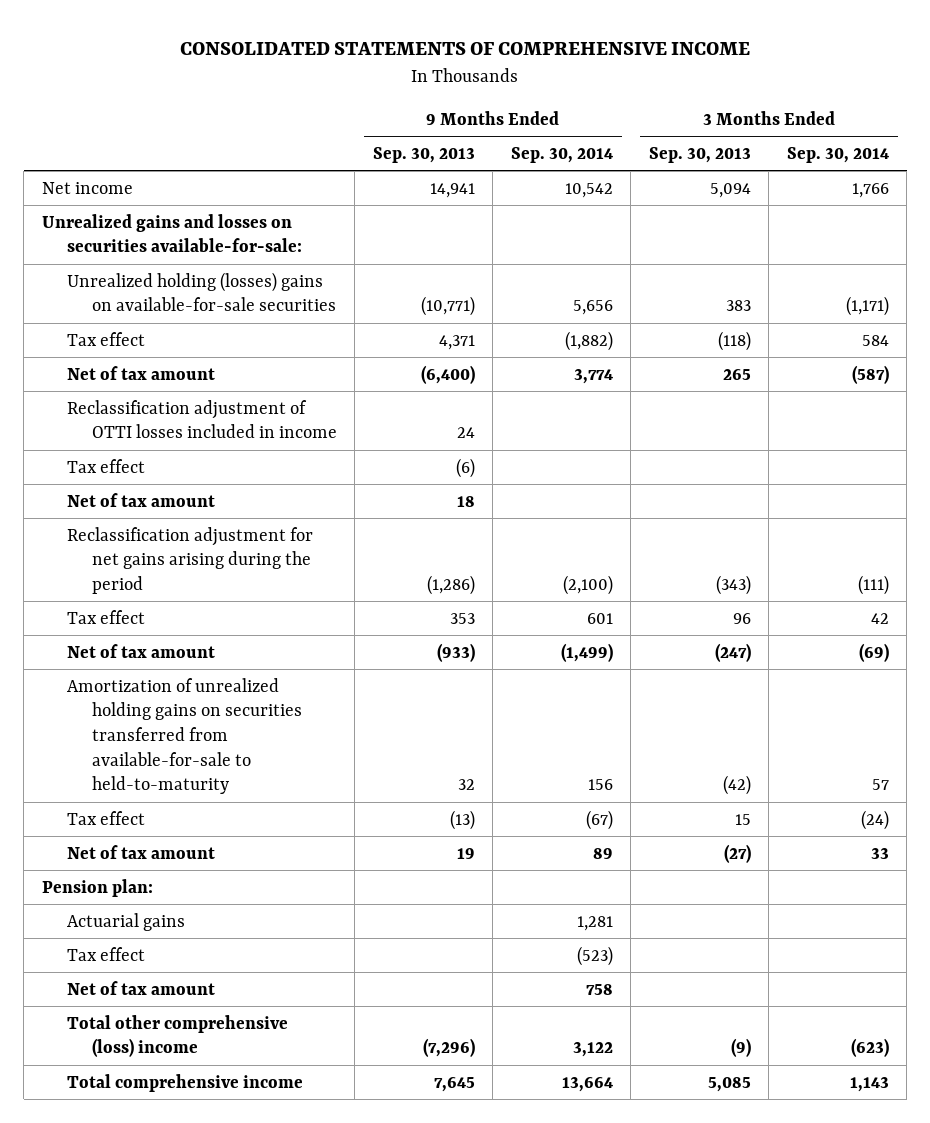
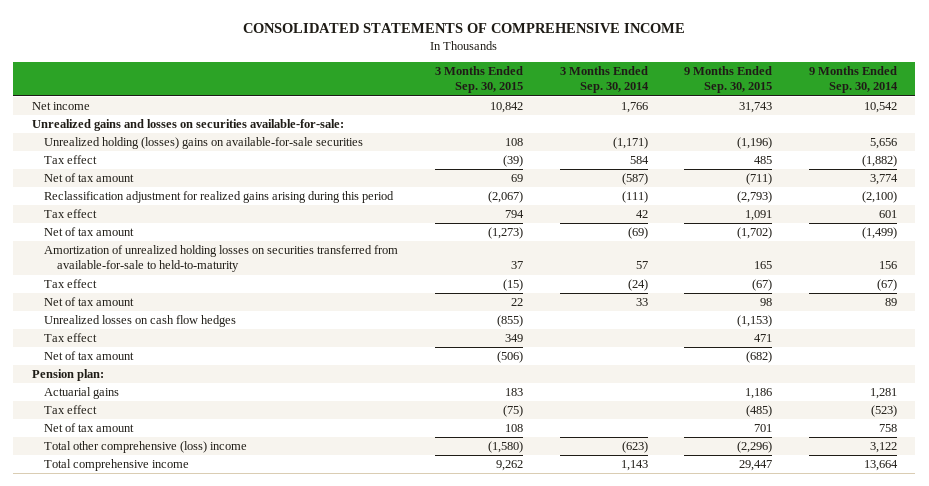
[372,146,475,163] Sep. 30, 2013 -> none
[648,146,751,163] Sep. 30, 2013 -> none
none -> [435,66,524,94] 3 Months Ended Sep. 30, 2015
none -> [684,66,773,94] 9 Months Ended Sep. 30, 2015
[66,399,337,439] Reclassification adjustment of OTTI losses included in income -> none
[66,526,313,594] Reclassification adjustment for net gains arising during the period -> [44,191,395,204] Reclassification adjustment for realized gains arising during this period
[66,677,302,795] Amortization of unrealized holding gains on securities transferred from available-for-sale to held-to-maturity -> [44,245,399,273] Amortization of unrealized holding losses on securities transferred from available-for-sale to held-to-maturity
none -> [44,315,237,328] Unrealized losses on cash flow hedges
[66,458,145,473] Tax effect -> [44,333,98,343] Tax effect
[66,492,215,507] Net of tax amount -> [44,351,135,361] Net of tax amount

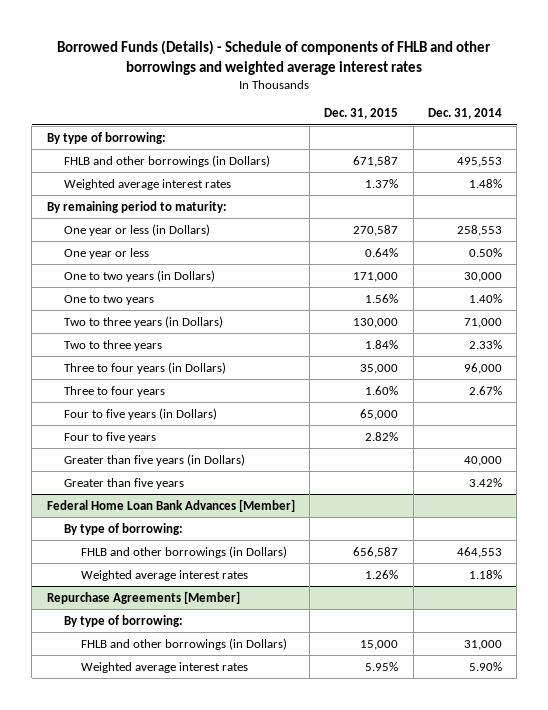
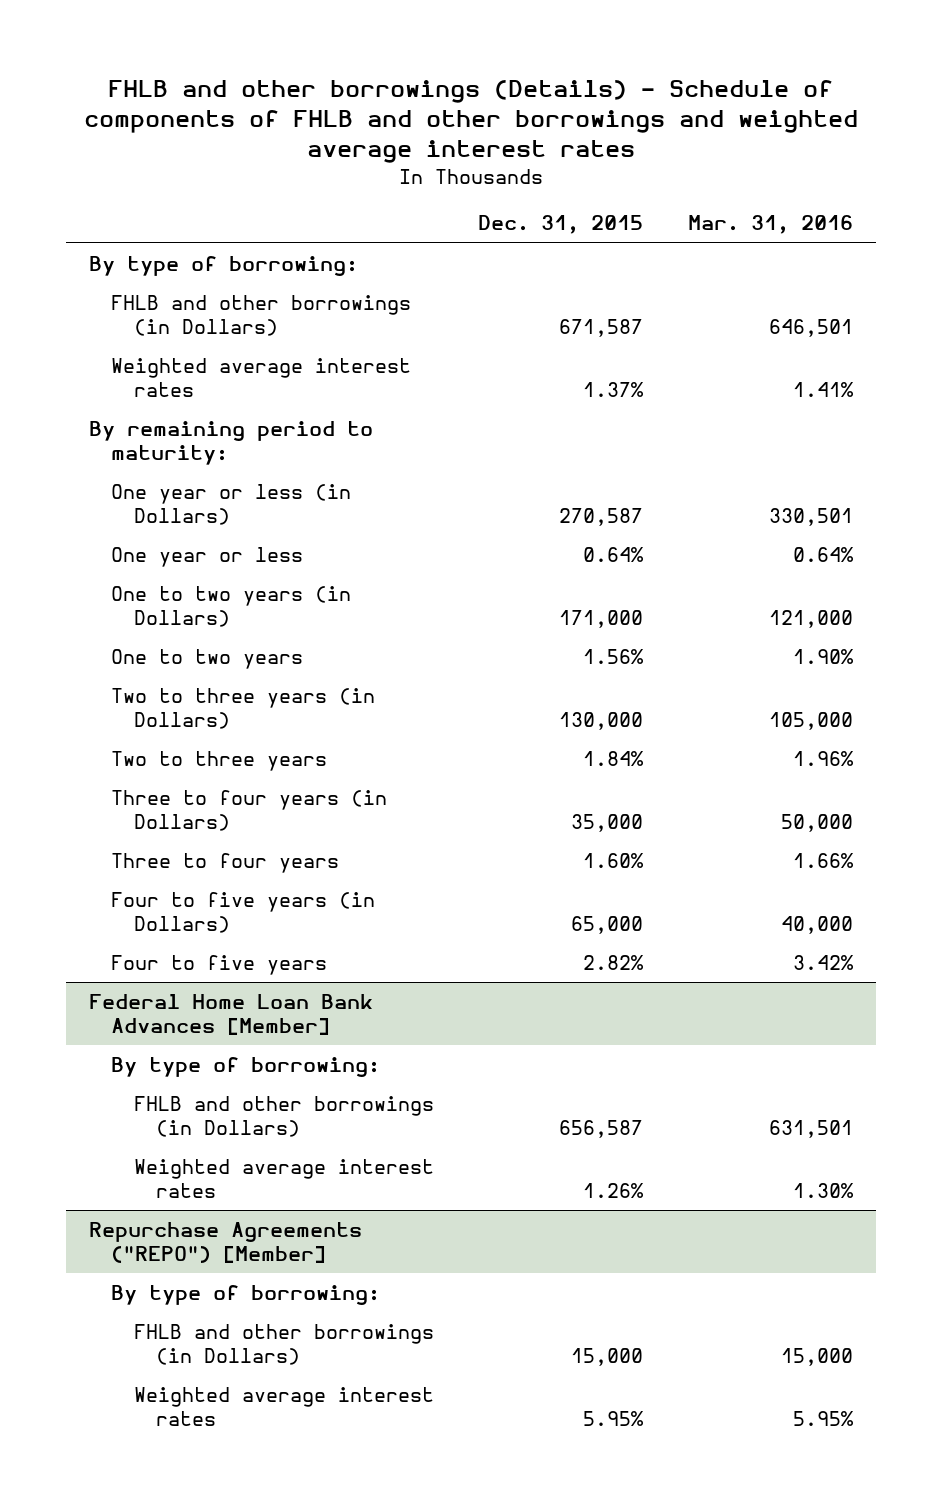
[57,39,492,75] Borrowed Funds (Details) - Schedule of components of FHLB and other borrowings and weighted average interest rates -> [84,79,859,164] FHLB and other borrowings (Details) - Schedule of components of FHLB and other borrowings and weighted average interest rates
[427,108,502,120] Dec. 31, 2014 -> none
none -> [688,215,854,235] Mar. 31, 2016
[63,453,245,466] Greater than five years (in Dollars) -> none
[63,477,184,489] Greater than five years -> none
[46,590,240,604] Repurchase Agreements [Member] -> [88,1222,362,1263] Repurchase Agreements ("REPO") [Member]

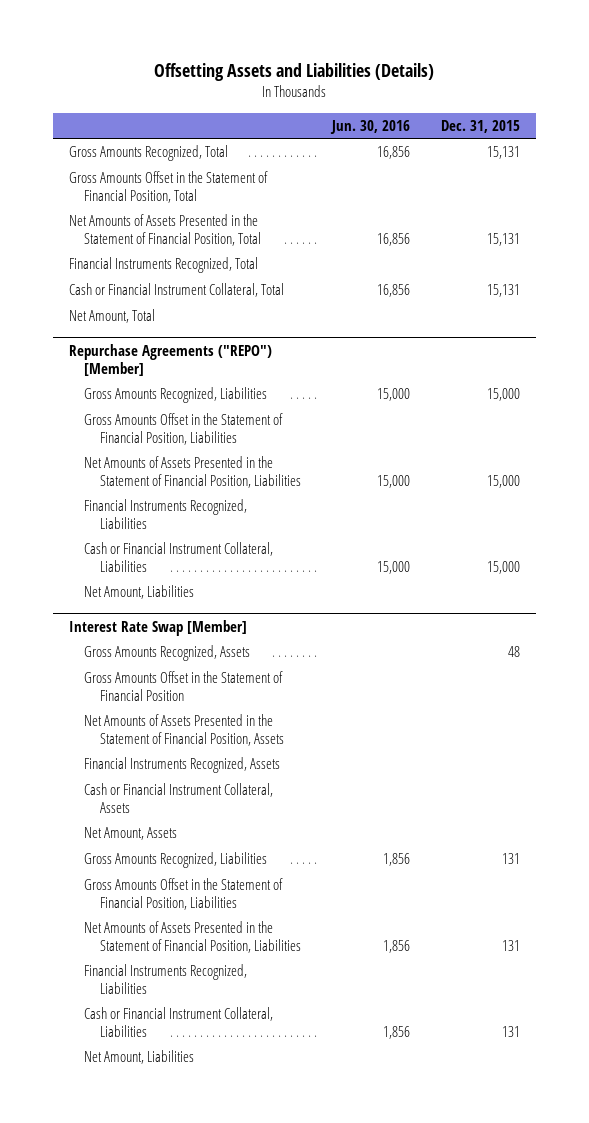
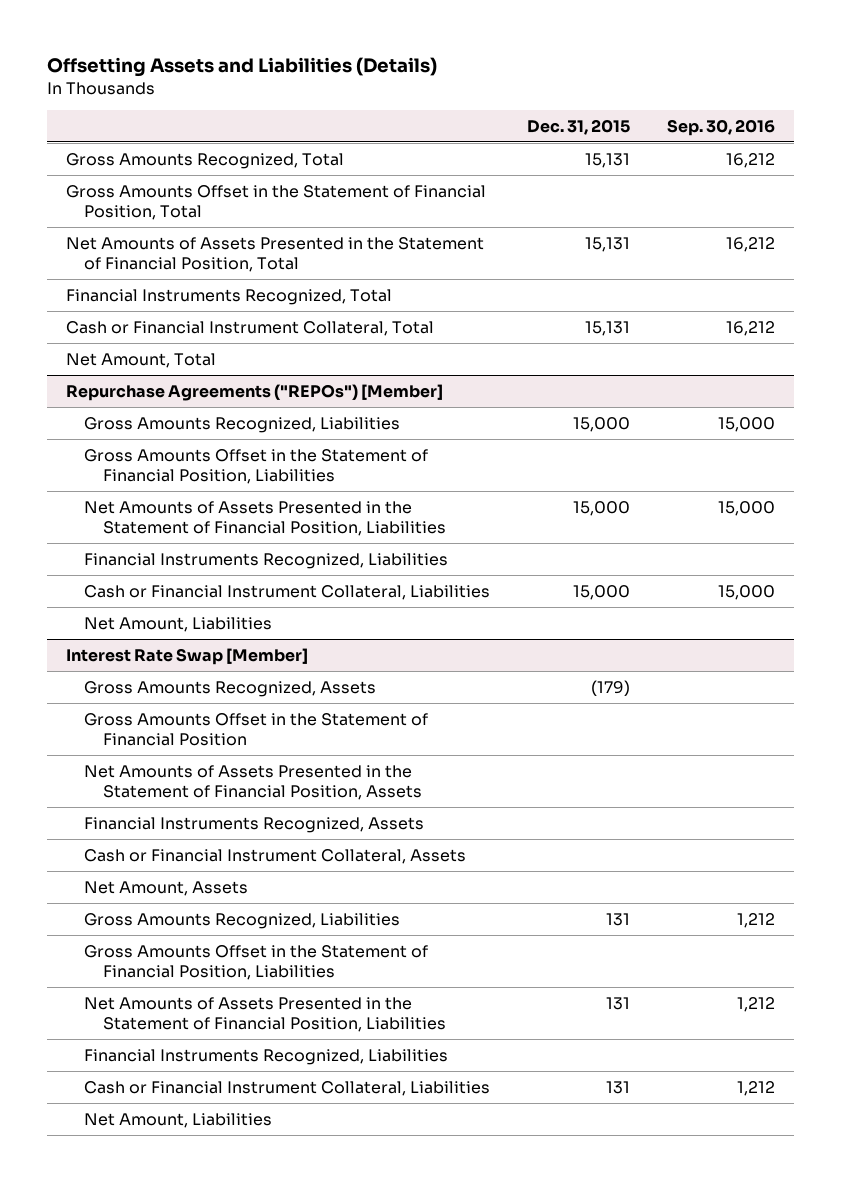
[330,119,411,134] Jun. 30, 2016 -> none
none -> [667,119,776,137] Sep. 30, 2016
[68,344,272,376] Repurchase Agreements ("REPO") [Member] -> [65,383,443,401] Repurchase Agreements ("REPOs") [Member]
[508,646,521,658] 48 -> [591,679,631,696] (179)

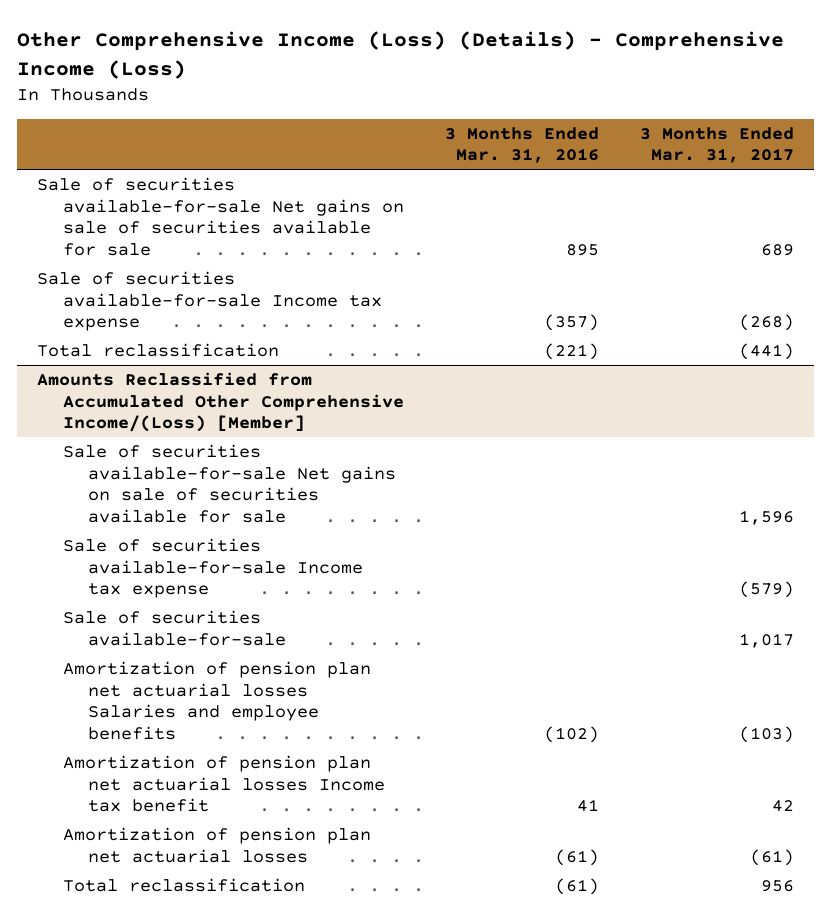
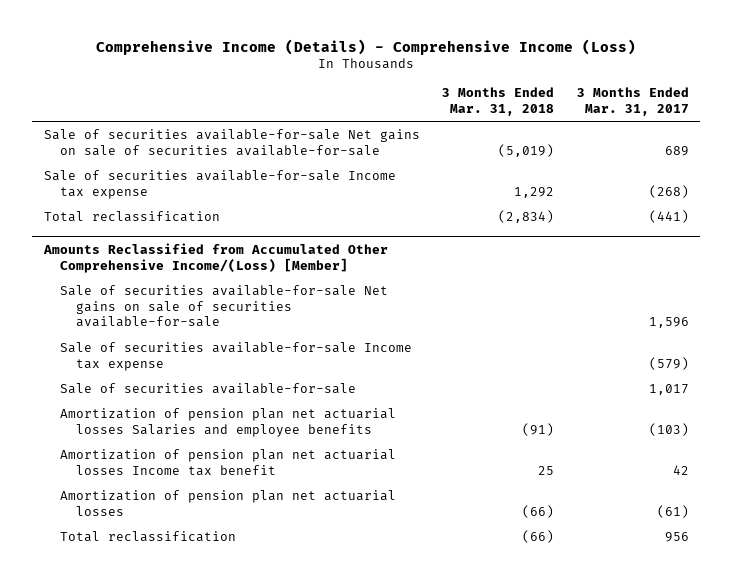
[16,30,784,79] Other Comprehensive Income (Loss) (Details) - Comprehensive Income (Loss) -> [96,38,637,55] Comprehensive Income (Details) - Comprehensive Income (Loss)
[444,126,599,164] 3 Months Ended Mar. 31, 2016 -> none
none -> [442,87,555,117] 3 Months Ended Mar. 31, 2018
[37,176,404,256] Sale of securities available-for-sale Net gains on sale of securities available for sale -> [43,128,420,156] Sale of securities available-for-sale Net gains on sale of securities available-for-sale
[62,443,397,523] Sale of securities available-for-sale Net gains on sale of securities available for sale -> [60,284,389,328] Sale of securities available-for-sale Net gains on sale of securities available-for-sale

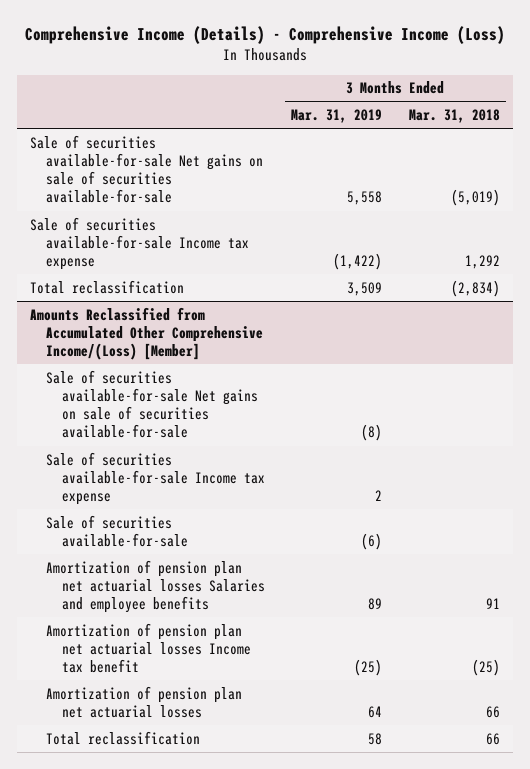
[577,87,690,117] 3 Months Ended Mar. 31, 2017 -> none
none -> [291,109,383,124] Mar. 31, 2019
[522,422,555,436] (91) -> [485,598,500,610] 91
[538,465,555,475] 25 -> [471,659,500,677] (25)
[522,504,555,518] (66) -> [485,705,500,718] 66
[522,529,555,543] (66) -> [485,732,500,745] 66

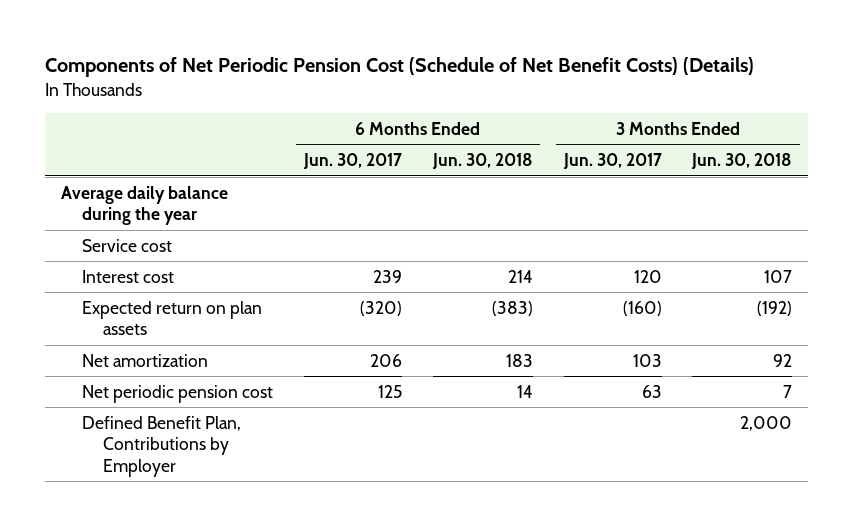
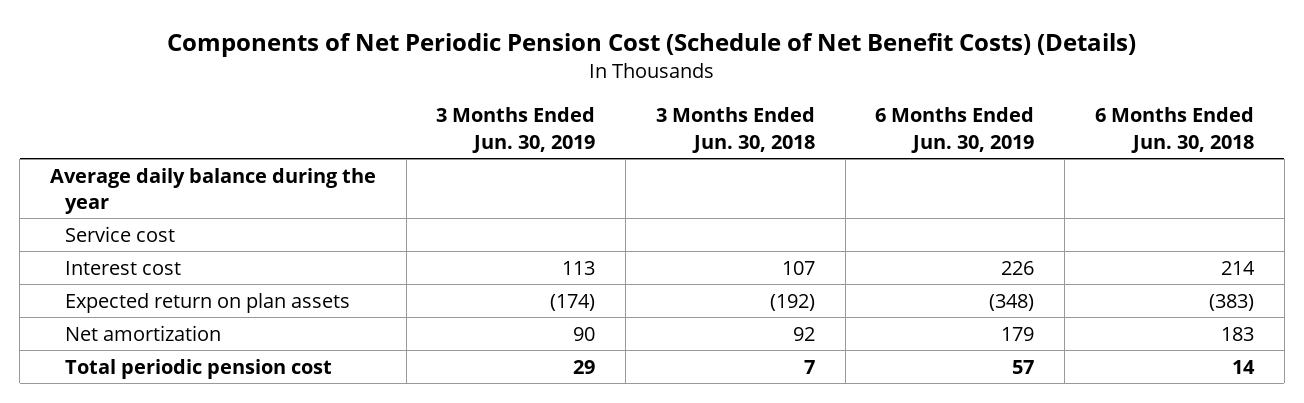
[302,153,402,170] Jun. 30, 2017 -> none
[562,153,662,170] Jun. 30, 2017 -> none
none -> [436,107,596,153] 3 Months Ended Jun. 30, 2019
none -> [875,107,1035,153] 6 Months Ended Jun. 30, 2019
[82,415,242,477] Defined Benefit Plan, Contributions by Employer -> none
[82,384,274,403] Net periodic pension cost -> [64,358,332,379] Total periodic pension cost

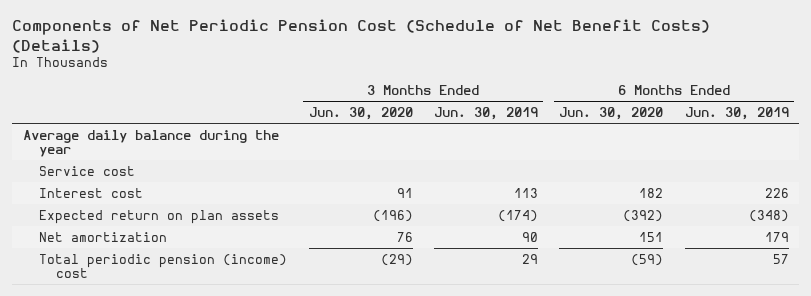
[655,107,815,153] 3 Months Ended Jun. 30, 2018 -> none
[1094,107,1254,153] 6 Months Ended Jun. 30, 2018 -> none
none -> [308,106,413,120] Jun. 30, 2020
none -> [559,106,664,120] Jun. 30, 2020
[64,358,332,379] Total periodic pension cost -> [39,253,288,279] Total periodic pension (income) cost

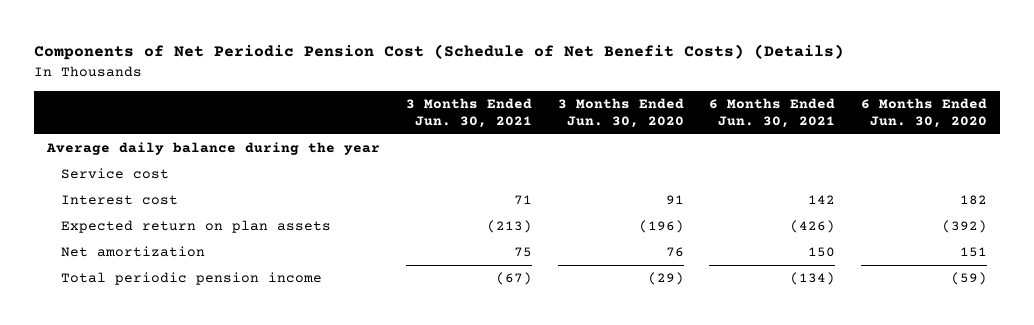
[433,106,538,120] Jun. 30, 2019 -> none
[684,106,789,120] Jun. 30, 2019 -> none
none -> [405,97,532,128] 3 Months Ended Jun. 30, 2021
none -> [709,97,836,128] 6 Months Ended Jun. 30, 2021
[39,253,288,279] Total periodic pension (income) cost -> [60,272,322,286] Total periodic pension income

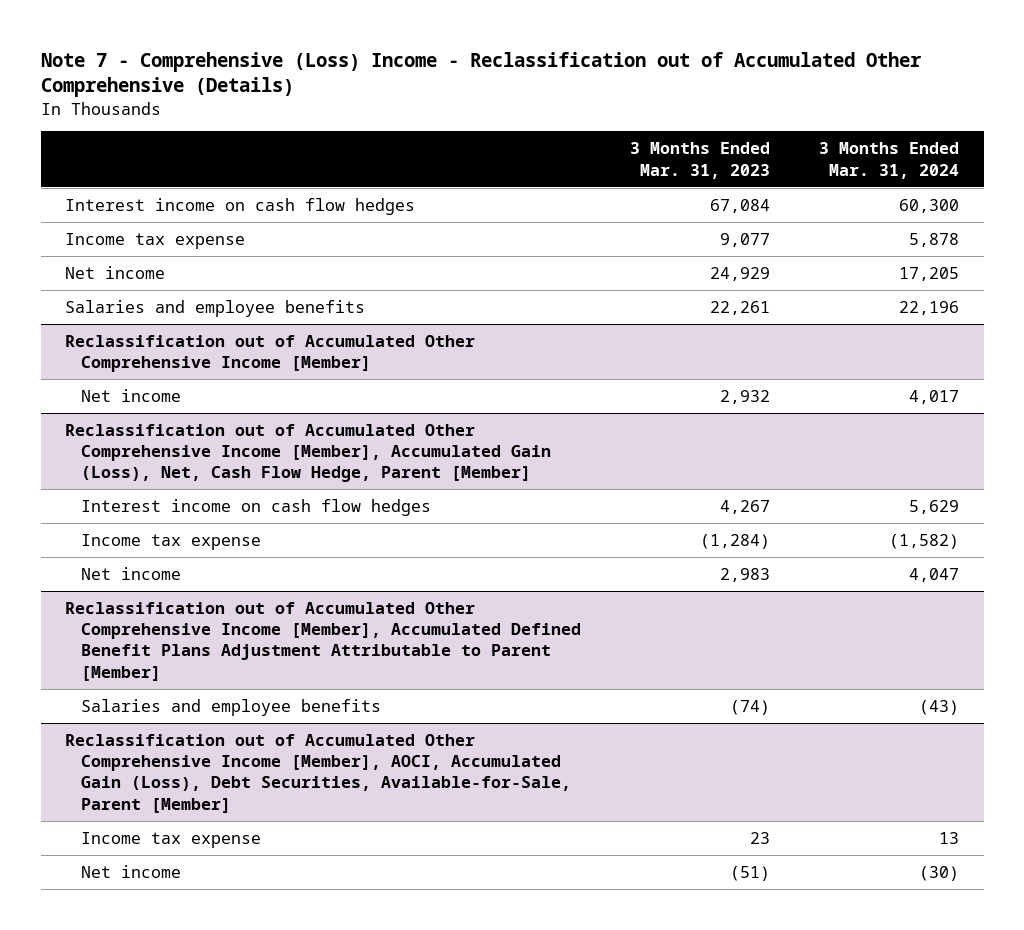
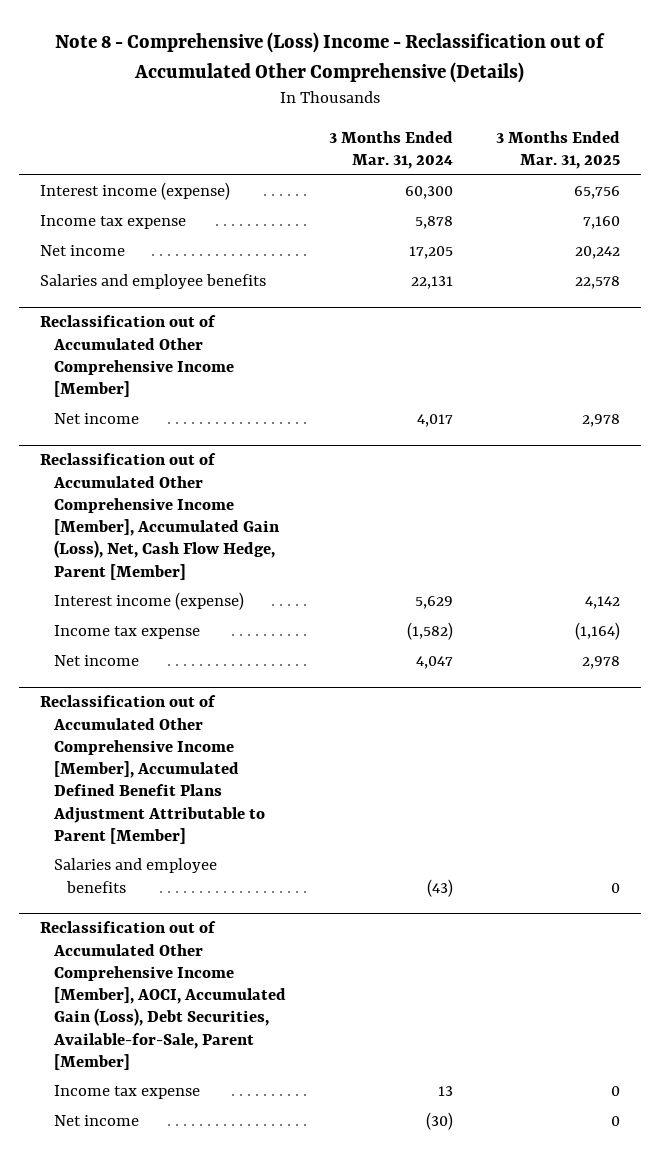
[40,51,922,98] Note 7 - Comprehensive (Loss) Income - Reclassification out of Accumulated Other Comprehensive (Details) -> [54,32,605,83] Note 8 - Comprehensive (Loss) Income - Reclassification out of Accumulated Other Comprehensive (Details)
[629,142,770,179] 3 Months Ended Mar. 31, 2023 -> none
none -> [495,130,620,170] 3 Months Ended Mar. 31, 2025
[65,197,416,215] Interest income on cash flow hedges -> [40,182,231,201] Interest income (expense)
[899,300,960,315] 22,196 -> [410,276,453,290] 22,131
[80,498,431,516] Interest income on cash flow hedges -> [53,592,244,611] Interest income (expense)

